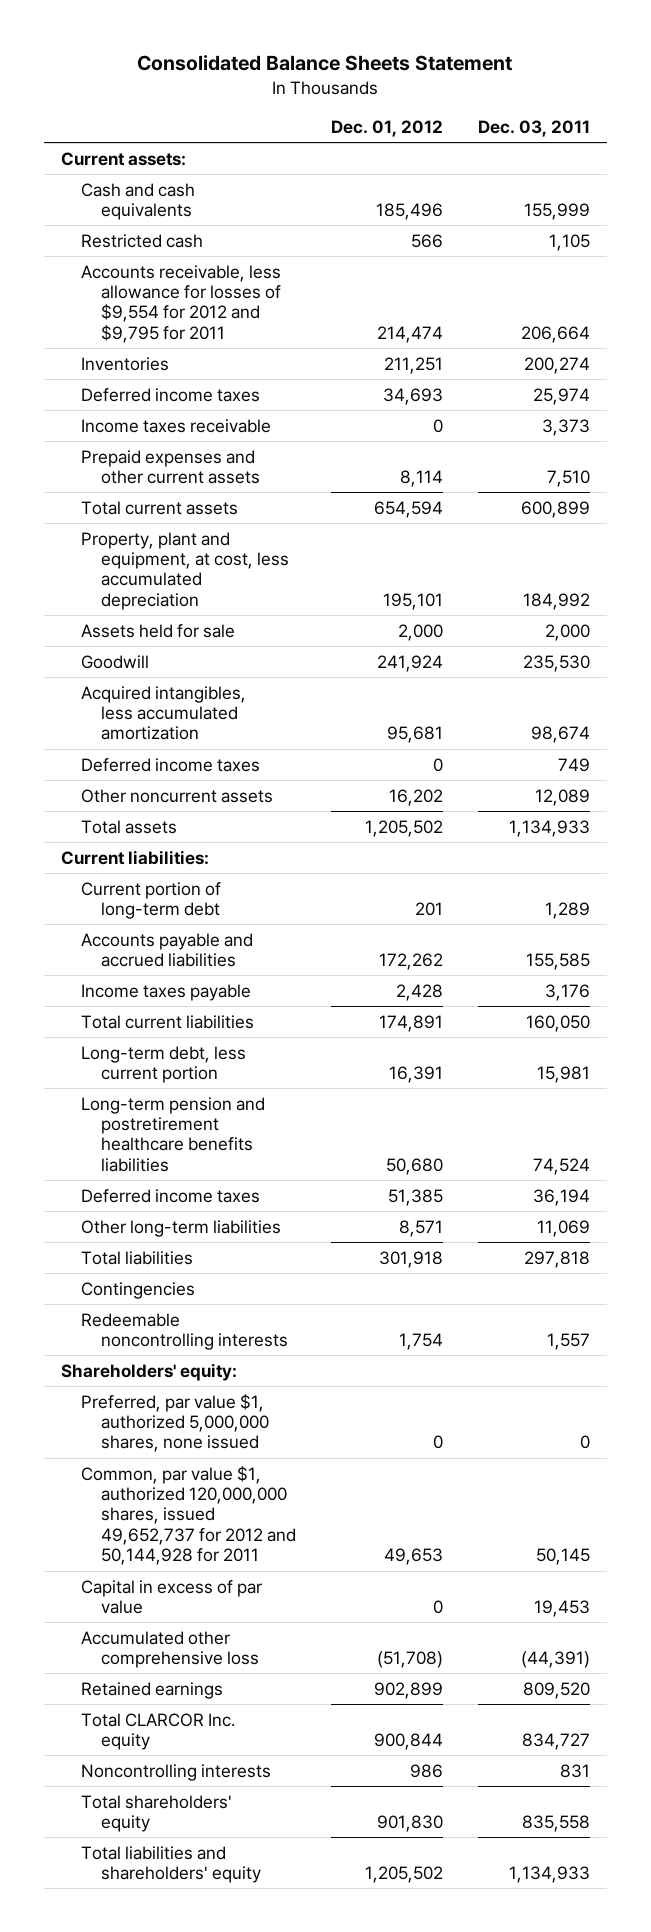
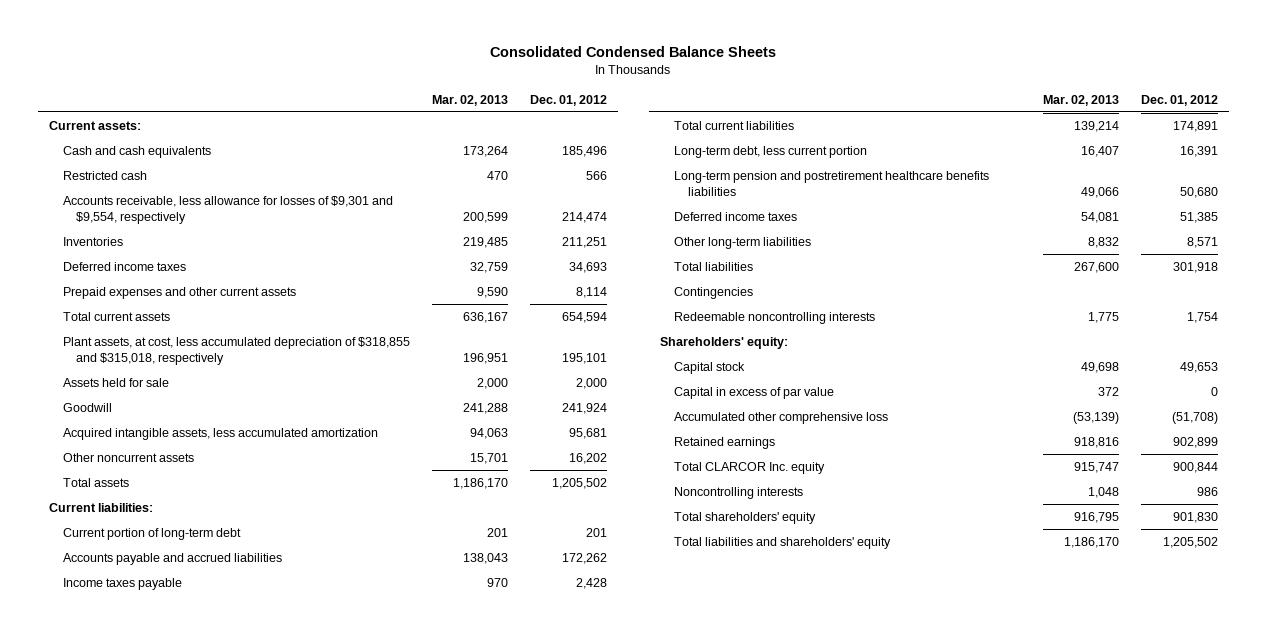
[137,55,513,72] Consolidated Balance Sheets Statement -> [490,46,777,58] Consolidated Condensed Balance Sheets
[478,119,591,137] Dec. 03, 2011 -> none
none -> [431,94,508,106] Mar. 02, 2013
[81,264,282,343] Accounts receivable, less allowance for losses of $9,554 for 2012 and $9,795 for 2011 -> [62,195,393,225] Accounts receivable, less allowance for losses of $9,301 and $9,554, respectively
[81,418,272,433] Income taxes receivable -> none
[81,531,290,610] Property, plant and equipment, at cost, less accumulated depreciation -> [62,336,410,366] Plant assets, at cost, less accumulated depreciation of $318,855 and $315,018, respectively
[81,757,261,772] Deferred income taxes -> none
[81,685,247,741] Acquired intangibles, less accumulated amortization -> [62,427,378,440] Acquired intangible assets, less accumulated amortization
[81,1393,270,1453] Preferred, par value $1, authorized 5,000,000 shares, none issued -> none
[81,1465,297,1566] Common, par value $1, authorized 120,000,000 shares, issued 49,652,737 for 2012 and 50,144,928 for 2011 -> [674,361,746,374] Capital stock

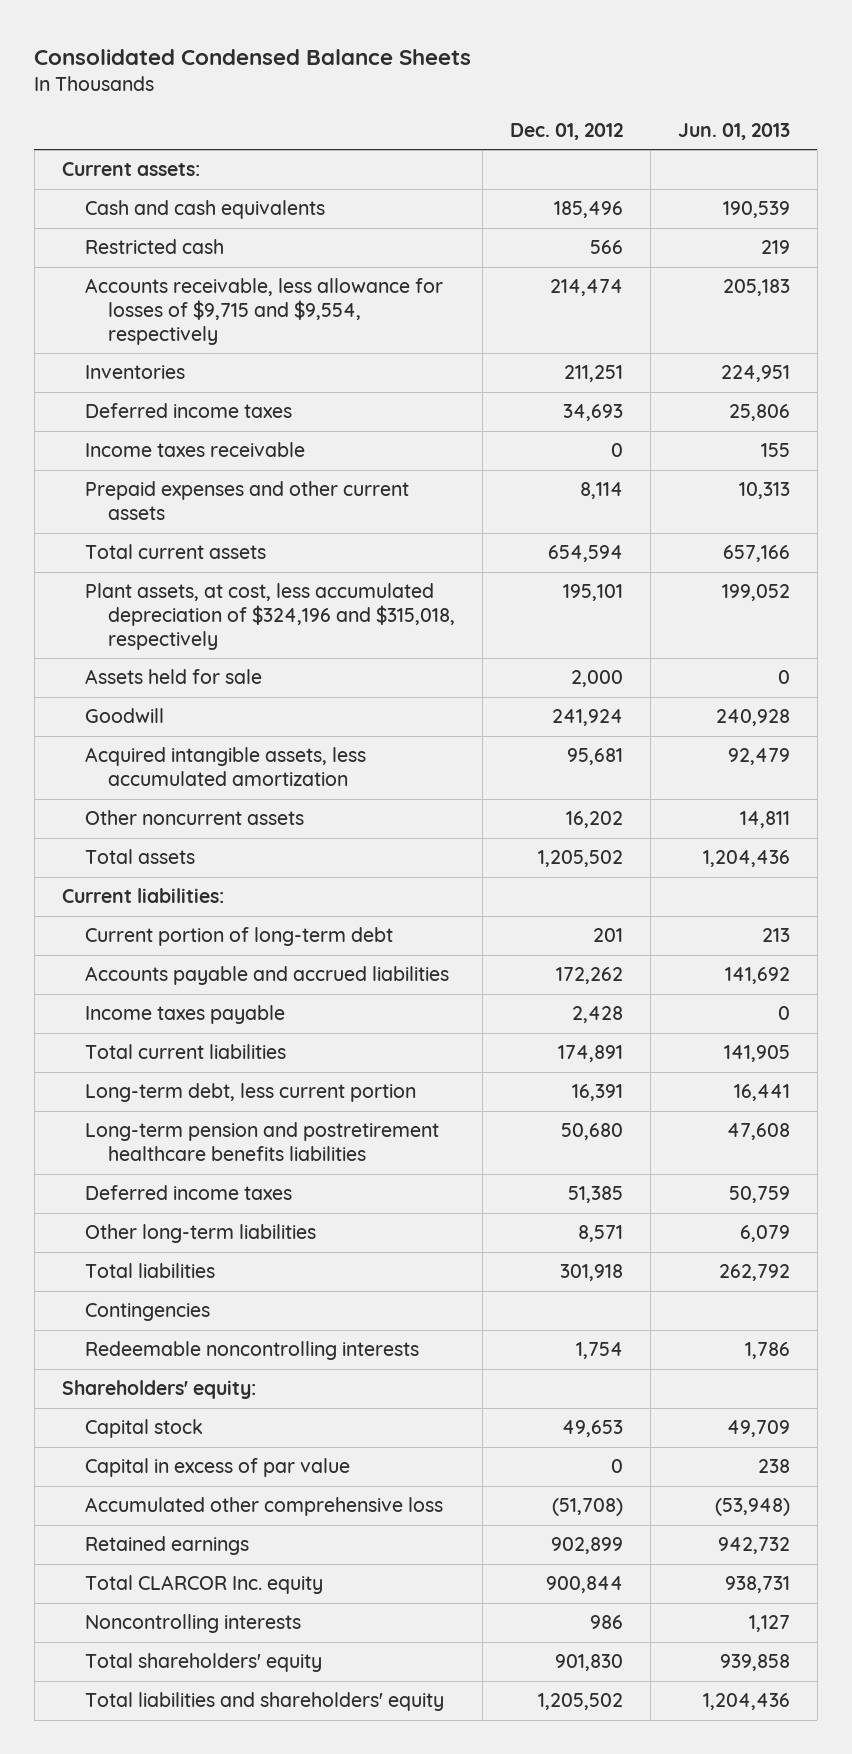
[431,94,508,106] Mar. 02, 2013 -> none
none -> [677,122,790,140] Jun. 01, 2013
[62,195,393,225] Accounts receivable, less allowance for losses of $9,301 and $9,554, respectively -> [84,278,443,346] Accounts receivable, less allowance for losses of $9,715 and $9,554, respectively
none -> [84,442,305,458] Income taxes receivable
[62,336,410,366] Plant assets, at cost, less accumulated depreciation of $318,855 and $315,018, respectively -> [84,583,456,651] Plant assets, at cost, less accumulated depreciation of $324,196 and $315,018, respectively

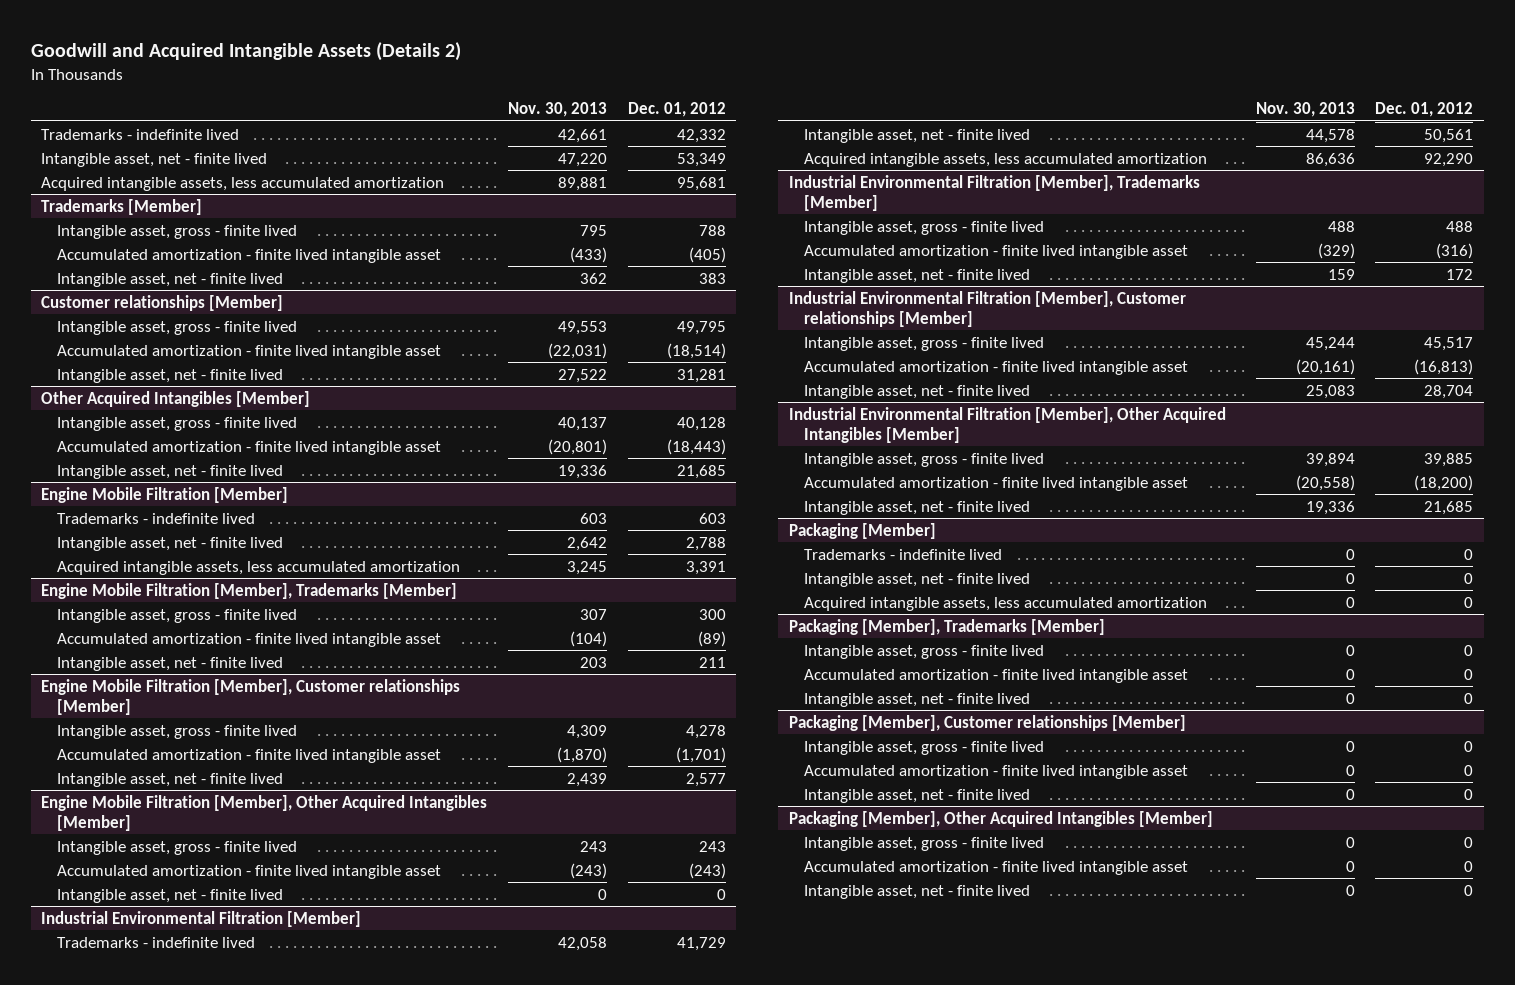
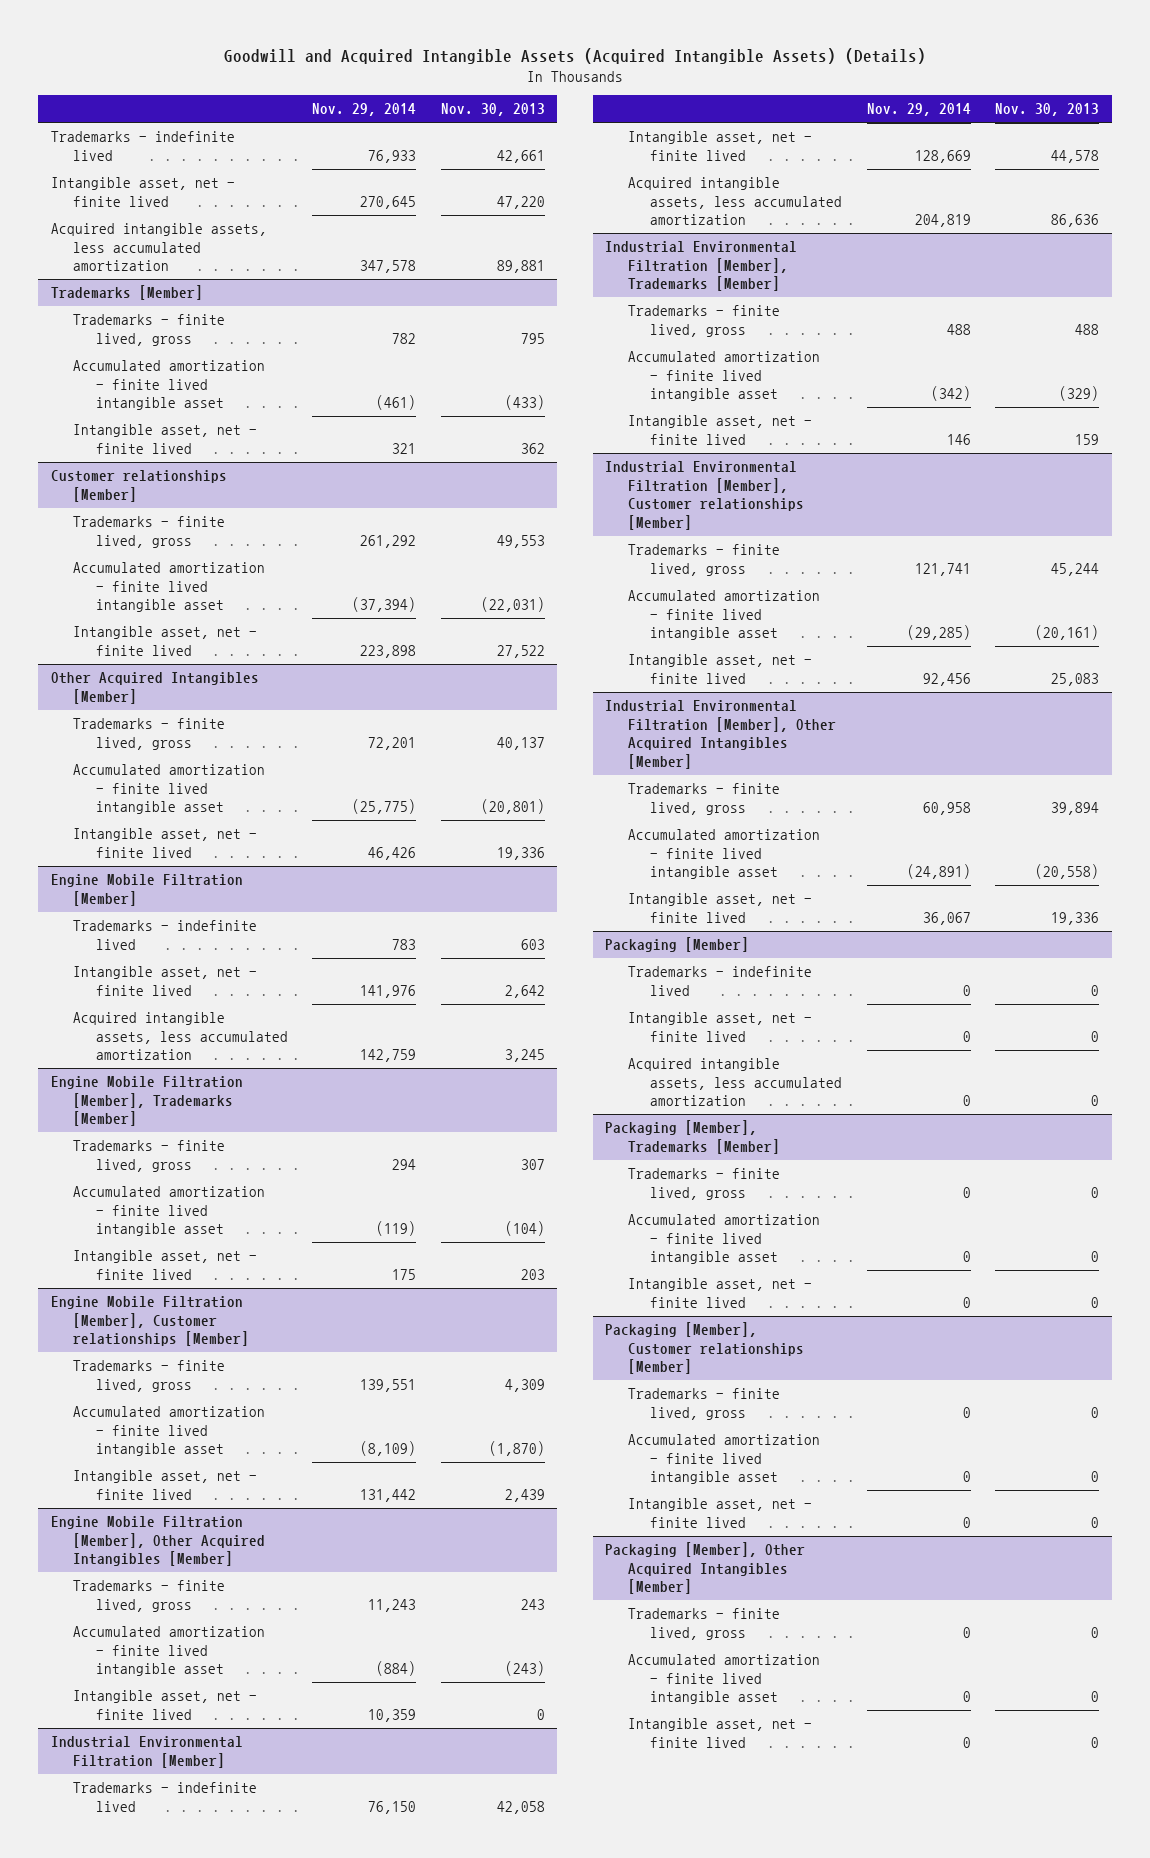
[30,41,461,61] Goodwill and Acquired Intangible Assets (Details 2) -> [224,47,927,64] Goodwill and Acquired Intangible Assets (Acquired Intangible Assets) (Details)
[627,102,726,118] Dec. 01, 2012 -> none
none -> [312,103,417,117] Nov. 29, 2014
[56,224,297,239] Intangible asset, gross - finite lived -> [73,314,226,346] Trademarks - finite lived, gross
[56,320,297,335] Intangible asset, gross - finite lived -> [73,516,226,548] Trademarks - finite lived, gross
[56,416,297,431] Intangible asset, gross - finite lived -> [73,718,226,750] Trademarks - finite lived, gross
[56,608,297,623] Intangible asset, gross - finite lived -> [73,1140,226,1172] Trademarks - finite lived, gross
[56,724,297,739] Intangible asset, gross - finite lived -> [73,1360,226,1392] Trademarks - finite lived, gross
[56,840,297,855] Intangible asset, gross - finite lived -> [73,1580,226,1612] Trademarks - finite lived, gross
[804,220,1045,235] Intangible asset, gross - finite lived -> [627,305,780,337] Trademarks - finite lived, gross
[804,336,1045,351] Intangible asset, gross - finite lived -> [627,544,780,576] Trademarks - finite lived, gross
[804,452,1045,467] Intangible asset, gross - finite lived -> [627,783,780,815] Trademarks - finite lived, gross
[804,644,1045,659] Intangible asset, gross - finite lived -> [627,1168,780,1200] Trademarks - finite lived, gross
[804,740,1045,755] Intangible asset, gross - finite lived -> [627,1388,780,1420] Trademarks - finite lived, gross
[804,836,1045,851] Intangible asset, gross - finite lived -> [627,1608,780,1640] Trademarks - finite lived, gross

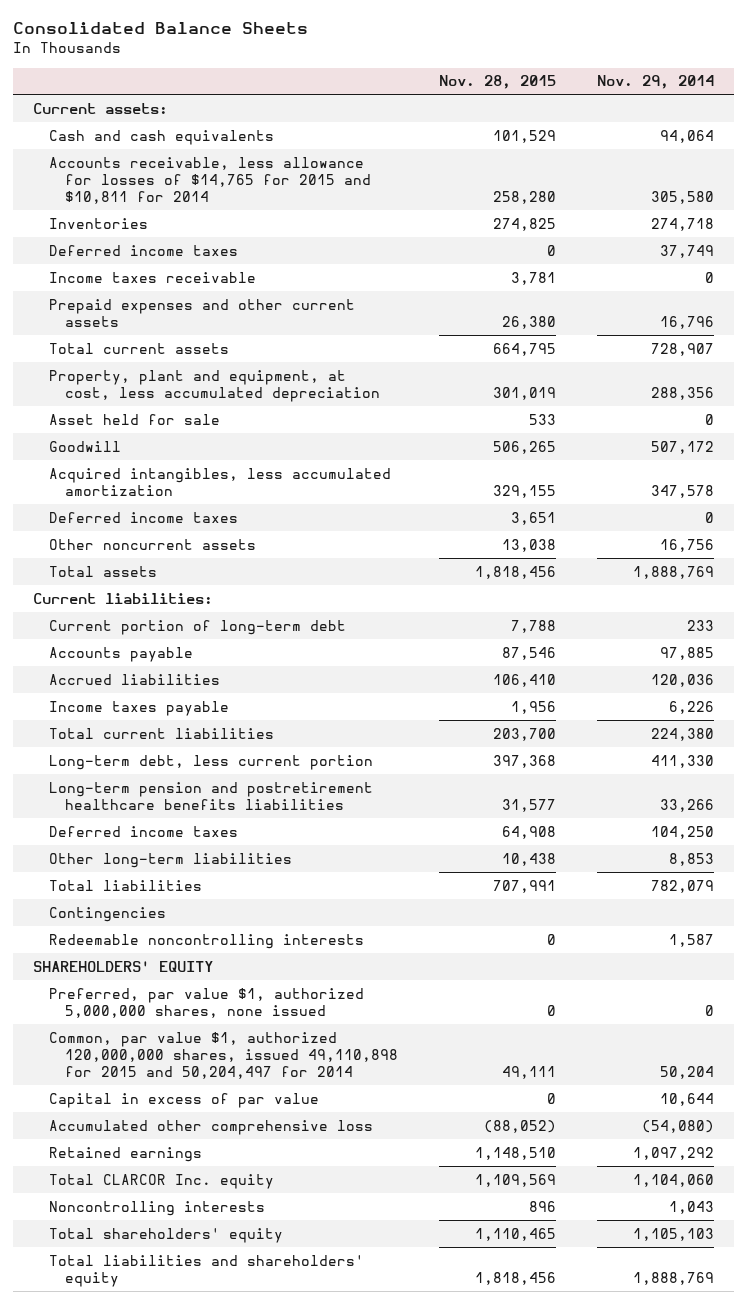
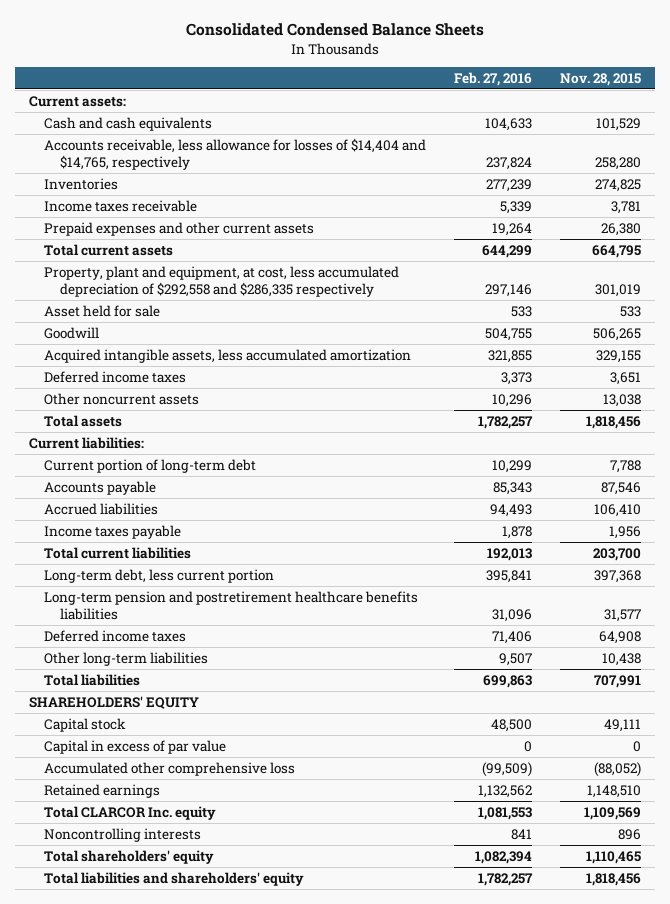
[12,22,308,35] Consolidated Balance Sheets -> [186,23,485,37] Consolidated Condensed Balance Sheets
[596,75,714,90] Nov. 29, 2014 -> none
none -> [454,71,533,86] Feb. 27, 2016
[49,156,372,205] Accounts receivable, less allowance for losses of $14,765 for 2015 and $10,811 for 2014 -> [44,137,427,170] Accounts receivable, less allowance for losses of $14,404 and $14,765, respectively
[49,244,239,256] Deferred income taxes -> none
[49,369,381,403] Property, plant and equipment, at cost, less accumulated depreciation -> [44,265,400,297] Property, plant and equipment, at cost, less accumulated depreciation of $292,558 and $286,335 respectively
[49,467,392,497] Acquired intangibles, less accumulated amortization -> [44,348,412,363] Acquired intangible assets, less accumulated amortization
[49,906,167,922] Contingencies -> none
[49,933,365,949] Redeemable noncontrolling interests -> none
[49,987,365,1019] Preferred, par value $1, authorized 5,000,000 shares, none issued -> none
[49,1031,399,1080] Common, par value $1, authorized 120,000,000 shares, issued 49,110,898 for 2015 and 50,204,497 for 2014 -> [44,717,127,732] Capital stock

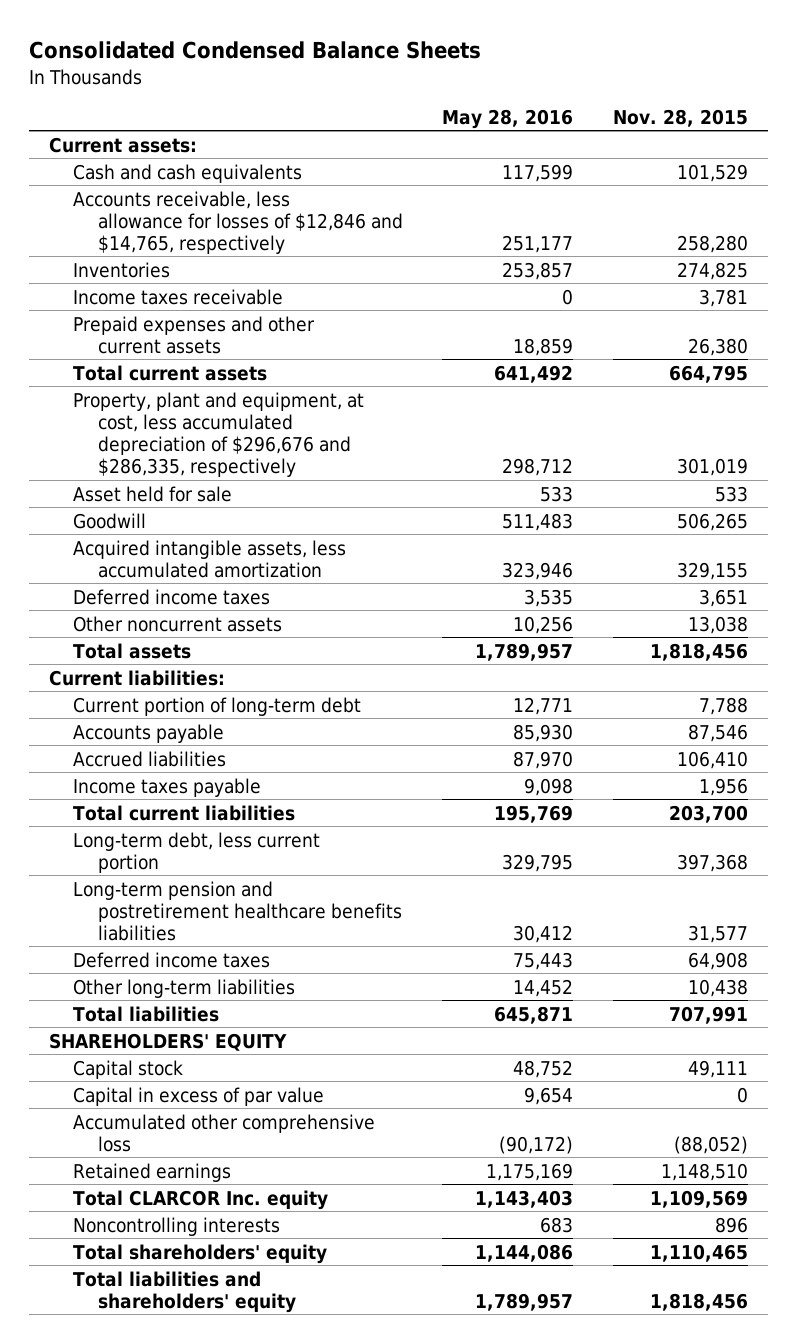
[454,71,533,86] Feb. 27, 2016 -> none
none -> [442,108,574,129] May 28, 2016
[44,137,427,170] Accounts receivable, less allowance for losses of $14,404 and $14,765, respectively -> [73,190,403,254] Accounts receivable, less allowance for losses of $12,846 and $14,765, respectively
[44,265,400,297] Property, plant and equipment, at cost, less accumulated depreciation of $292,558 and $286,335 respectively -> [73,391,365,477] Property, plant and equipment, at cost, less accumulated depreciation of $296,676 and $286,335, respectively

